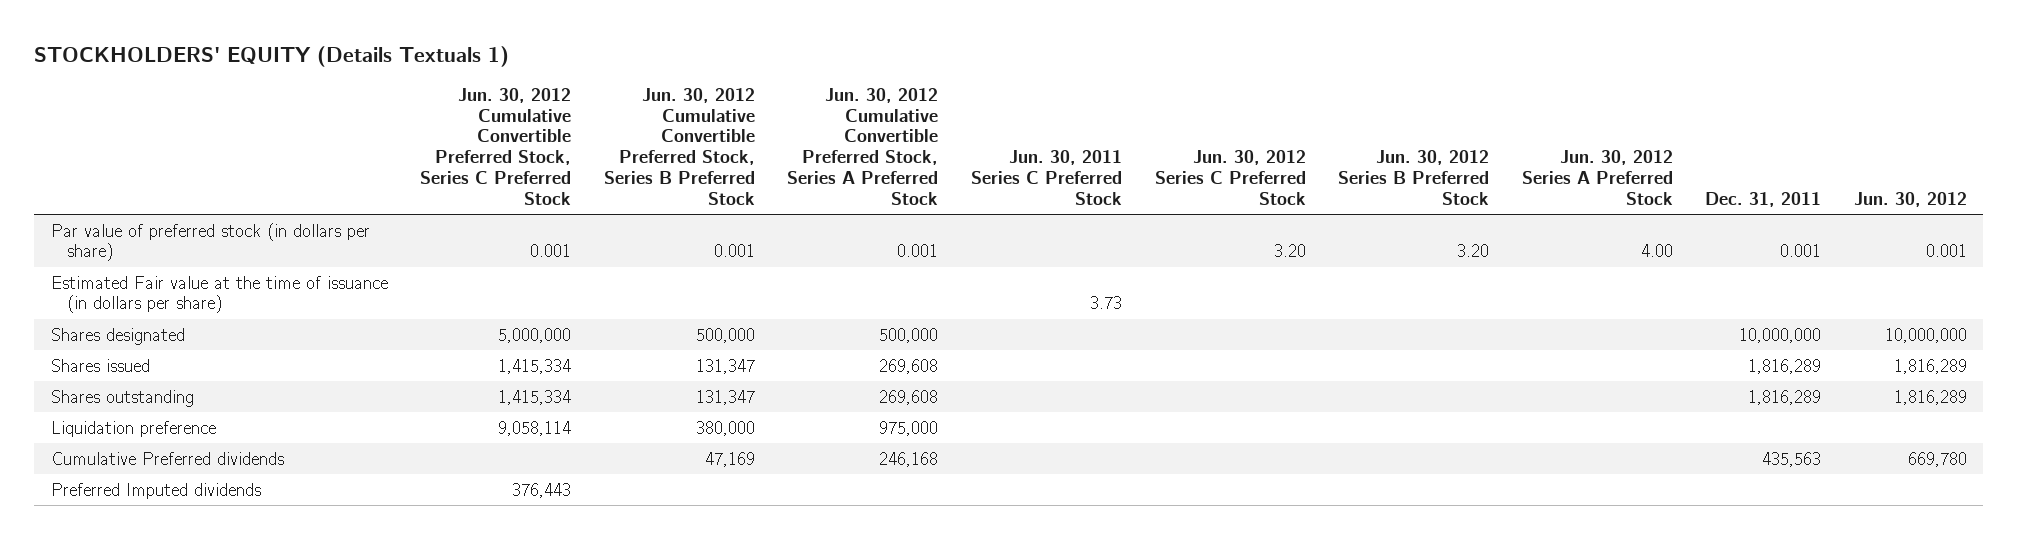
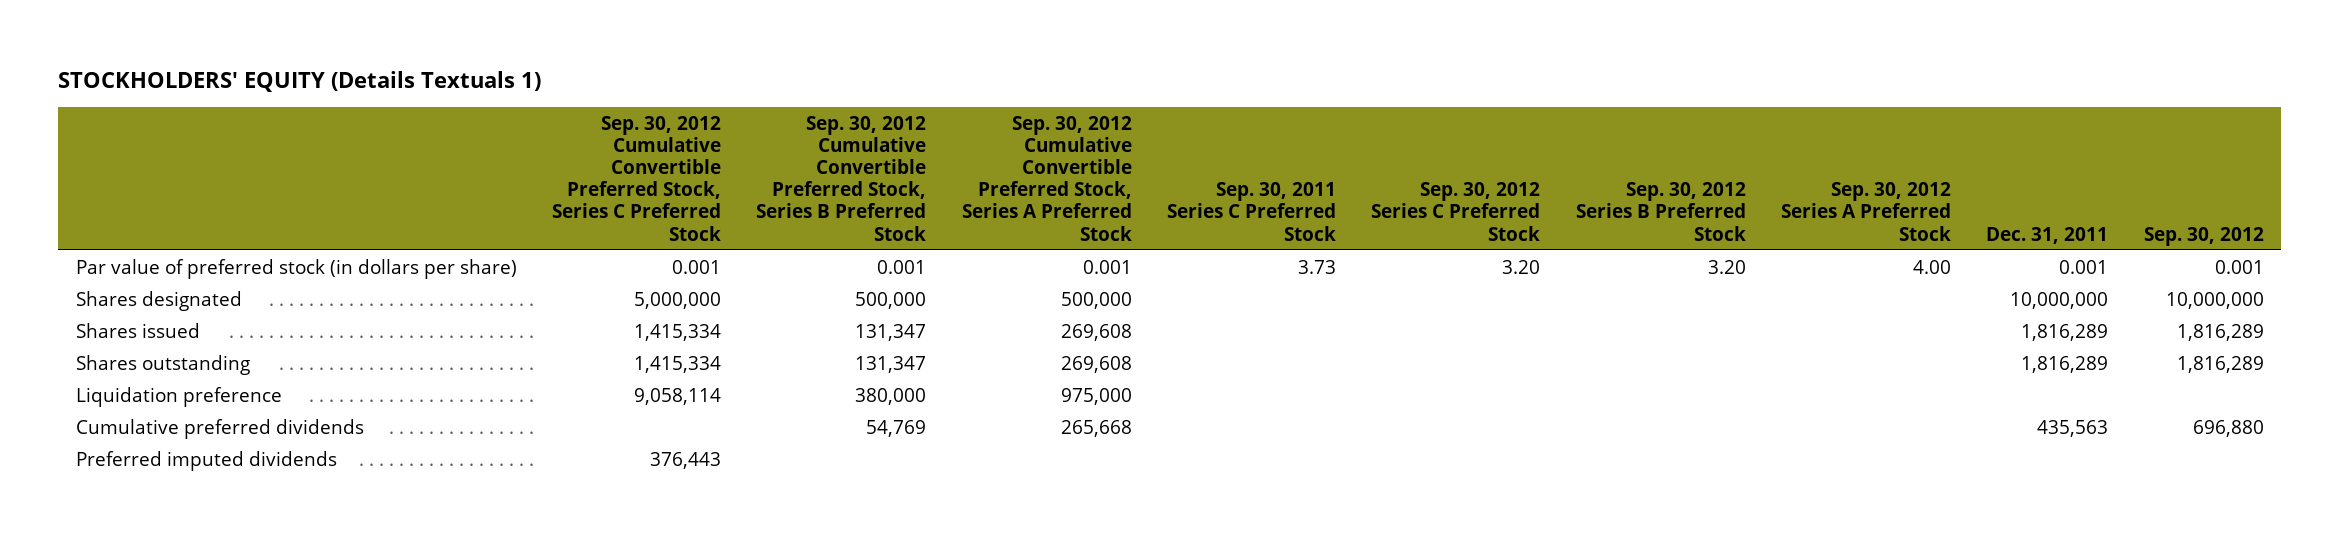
[420,87,572,205] Jun. 30, 2012 Cumulative Convertible Preferred Stock, Series C Preferred Stock -> none
[603,87,755,205] Jun. 30, 2012 Cumulative Convertible Preferred Stock, Series B Preferred Stock -> none
[787,87,939,205] Jun. 30, 2012 Cumulative Convertible Preferred Stock, Series A Preferred Stock -> none
[970,150,1122,205] Jun. 30, 2011 Series C Preferred Stock -> none
[1154,150,1306,205] Jun. 30, 2012 Series C Preferred Stock -> none
[1338,150,1490,205] Jun. 30, 2012 Series B Preferred Stock -> none
[1521,150,1673,205] Jun. 30, 2012 Series A Preferred Stock -> none
[1854,191,1968,207] Jun. 30, 2012 -> none
none -> [552,115,722,241] Sep. 30, 2012 Cumulative Convertible Preferred Stock, Series C Preferred Stock
none -> [756,115,927,241] Sep. 30, 2012 Cumulative Convertible Preferred Stock, Series B Preferred Stock
none -> [961,115,1132,241] Sep. 30, 2012 Cumulative Convertible Preferred Stock, Series A Preferred Stock
none -> [1167,182,1337,241] Sep. 30, 2011 Series C Preferred Stock
none -> [1371,182,1541,241] Sep. 30, 2012 Series C Preferred Stock
none -> [1575,182,1746,241] Sep. 30, 2012 Series B Preferred Stock
none -> [1781,182,1952,241] Sep. 30, 2012 Series A Preferred Stock
none -> [2143,226,2264,246] Sep. 30, 2012
[50,275,388,314] Estimated Fair value at the time of issuance (in dollars per share) -> none
[50,451,284,465] Cumulative Preferred dividends -> [75,418,364,439] Cumulative preferred dividends
[50,482,261,499] Preferred Imputed dividends -> [75,450,337,471] Preferred imputed dividends

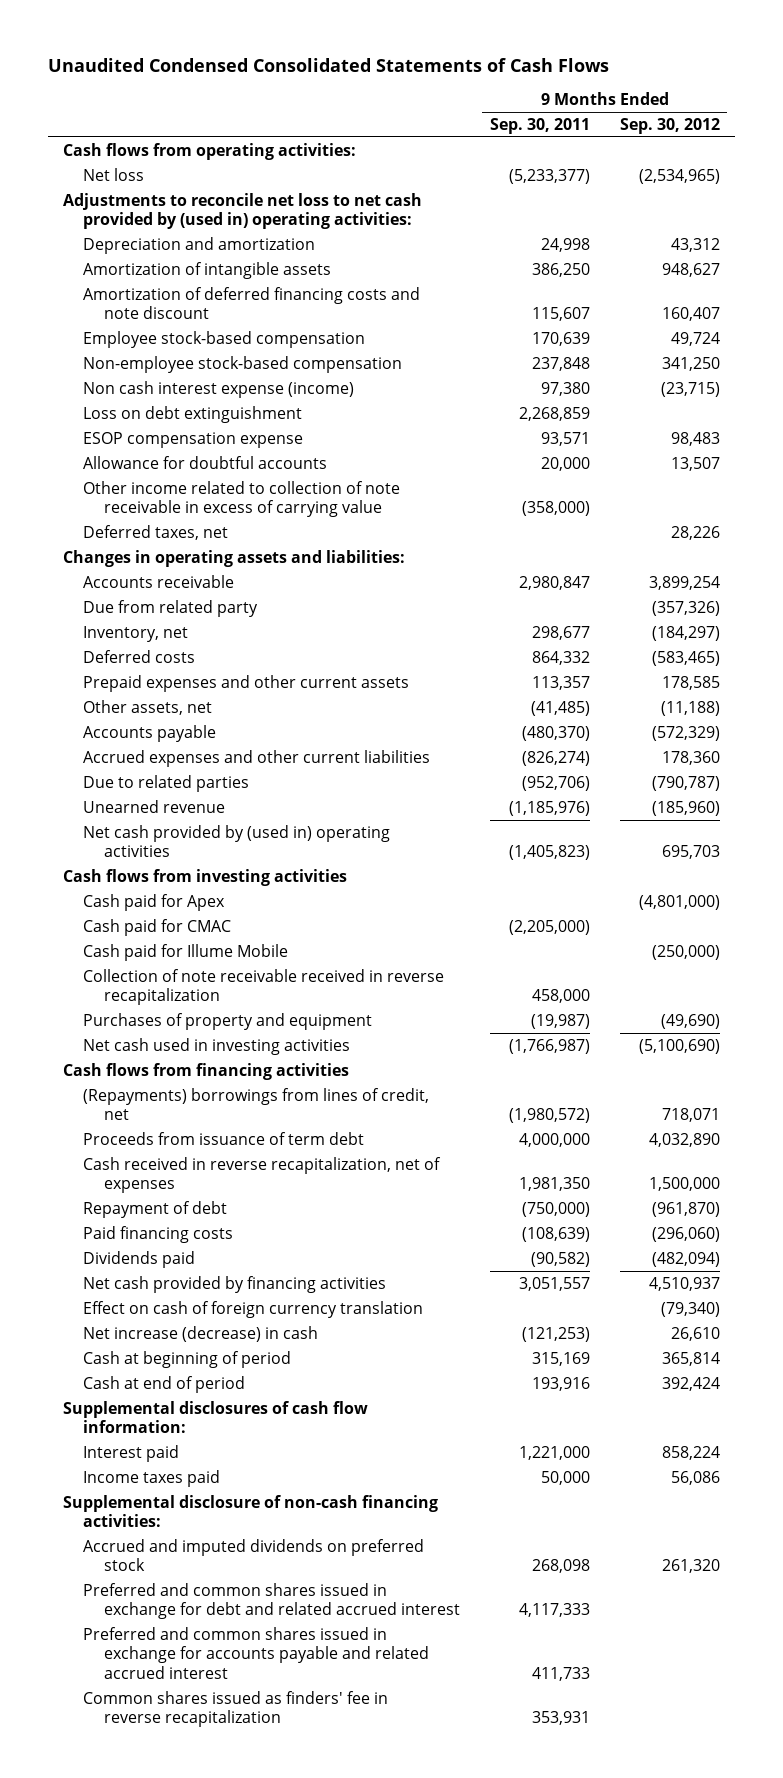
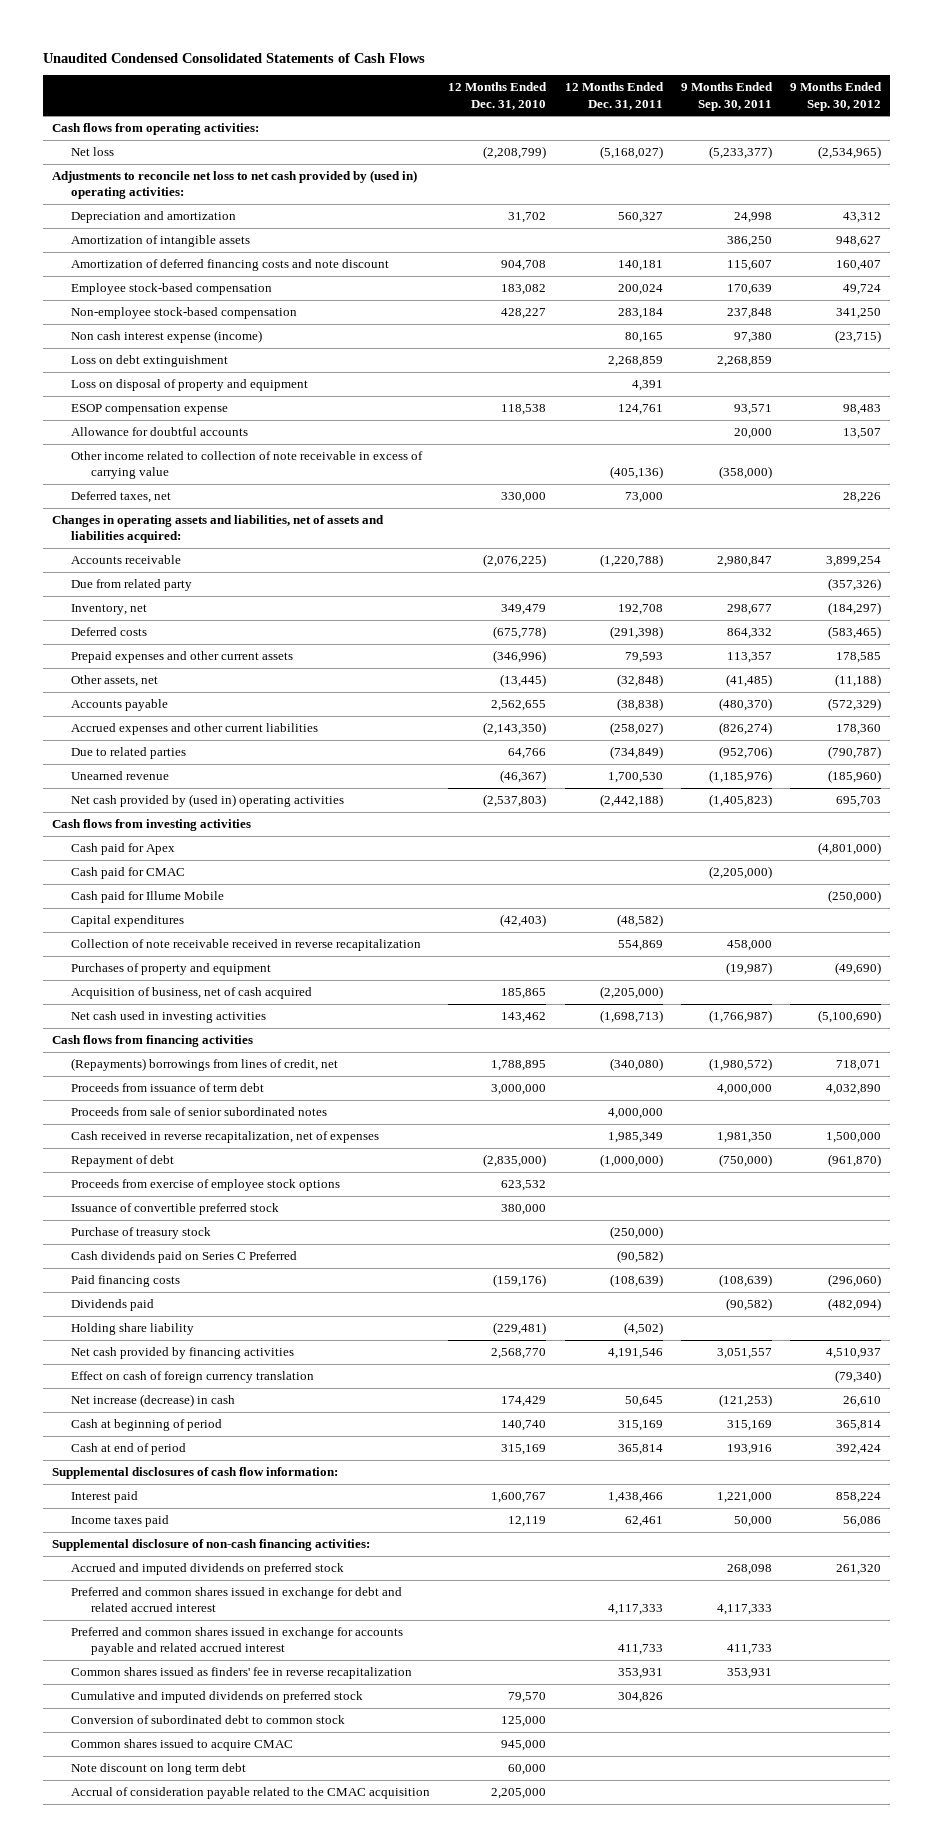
none -> [448,82,548,110] 12 Months Ended Dec. 31, 2010
none -> [564,82,664,110] 12 Months Ended Dec. 31, 2011
none -> [71,379,309,392] Loss on disposal of property and equipment
[63,549,406,567] Changes in operating assets and liabilities: -> [51,515,384,544] Changes in operating assets and liabilities, net of assets and liabilities acquired:
none -> [71,915,185,928] Capital expenditures
none -> [71,987,313,1000] Acquisition of business, net of cash acquired
none -> [71,1107,328,1117] Proceeds from sale of senior subordinated notes
none -> [71,1179,341,1192] Proceeds from exercise of employee stock options
none -> [71,1203,280,1216] Issuance of convertible preferred stock
none -> [71,1227,212,1240] Purchase of treasury stock
none -> [71,1251,298,1264] Cash dividends paid on Series C Preferred
none -> [71,1323,195,1336] Holding share liability
none -> [71,1691,364,1704] Cumulative and imputed dividends on preferred stock
none -> [71,1715,346,1725] Conversion of subordinated debt to common stock
none -> [71,1739,294,1752] Common shares issued to acquire CMAC
none -> [71,1763,247,1776] Note discount on long term debt
none -> [71,1787,431,1800] Accrual of consideration payable related to the CMAC acquisition

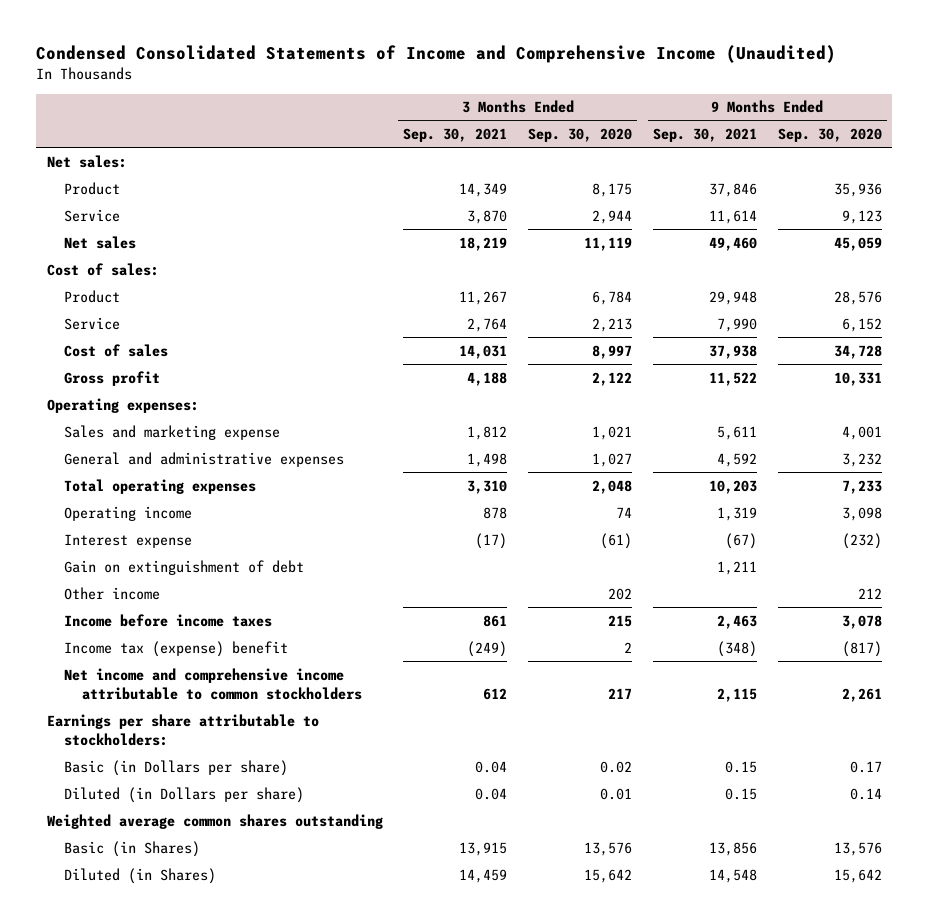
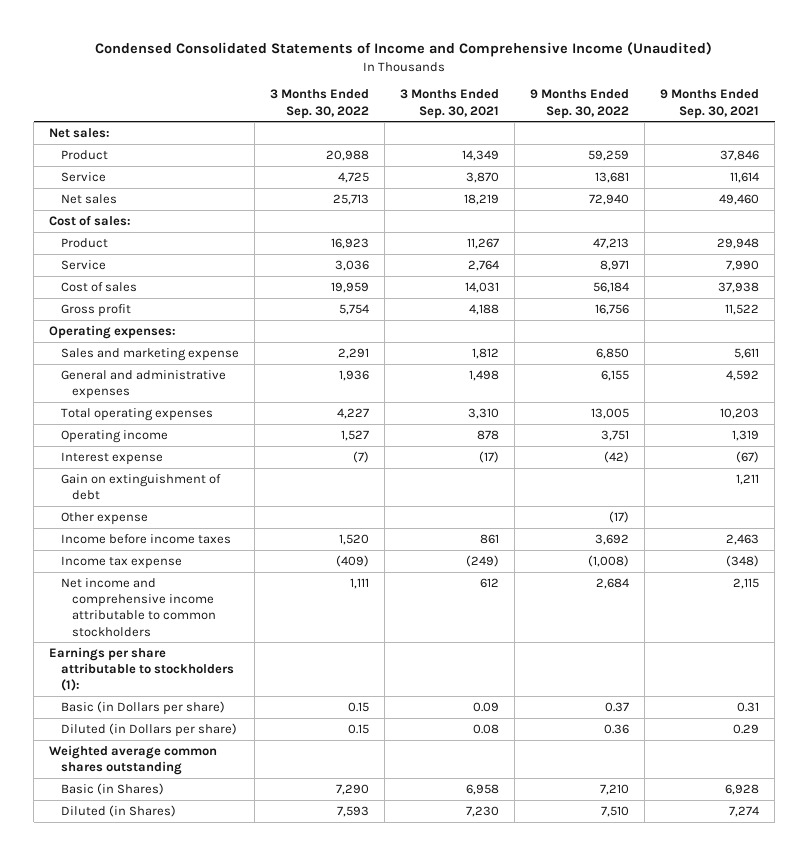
[528,128,633,143] Sep. 30, 2020 -> none
[777,128,882,143] Sep. 30, 2020 -> none
none -> [269,89,369,119] 3 Months Ended Sep. 30, 2022
none -> [530,89,630,119] 9 Months Ended Sep. 30, 2022
[64,586,161,600] Other income -> [60,511,148,525] Other expense
[64,640,289,657] Income tax (expense) benefit -> [60,555,182,569] Income tax expense
[46,713,319,746] Earnings per share attributable to stockholders: -> [49,646,234,692] Earnings per share attributable to stockholders (1):
[475,760,508,773] 0.04 -> [473,701,500,712] 0.09
[724,760,757,773] 0.15 -> [737,701,760,712] 0.31
[475,787,508,800] 0.04 -> [473,723,500,734] 0.08
[724,787,757,800] 0.15 -> [733,723,760,734] 0.29
[459,841,508,856] 13,915 -> [466,783,500,795] 6,958
[708,841,757,856] 13,856 -> [725,783,760,795] 6,928
[459,868,508,883] 14,459 -> [466,805,500,817] 7,230
[708,868,757,883] 14,548 -> [729,805,760,817] 7,274

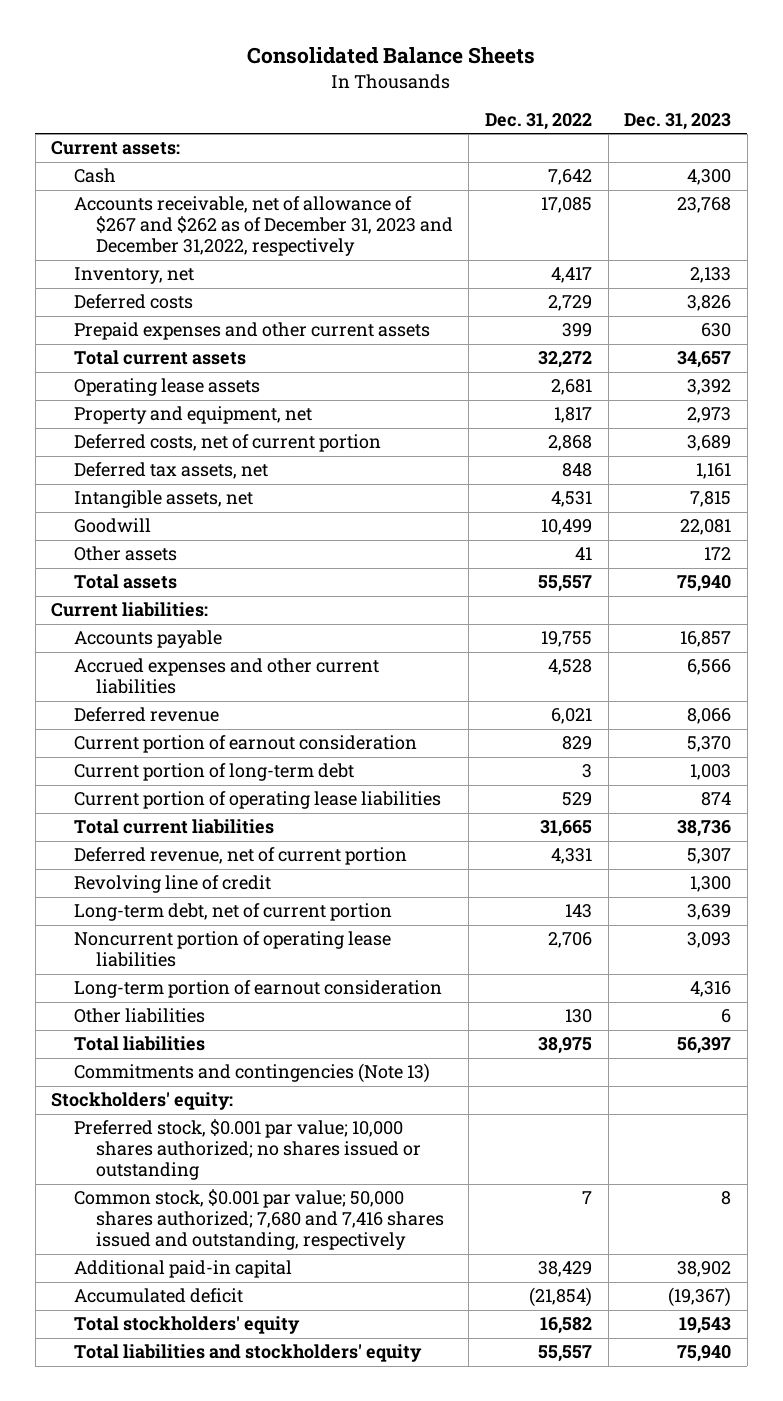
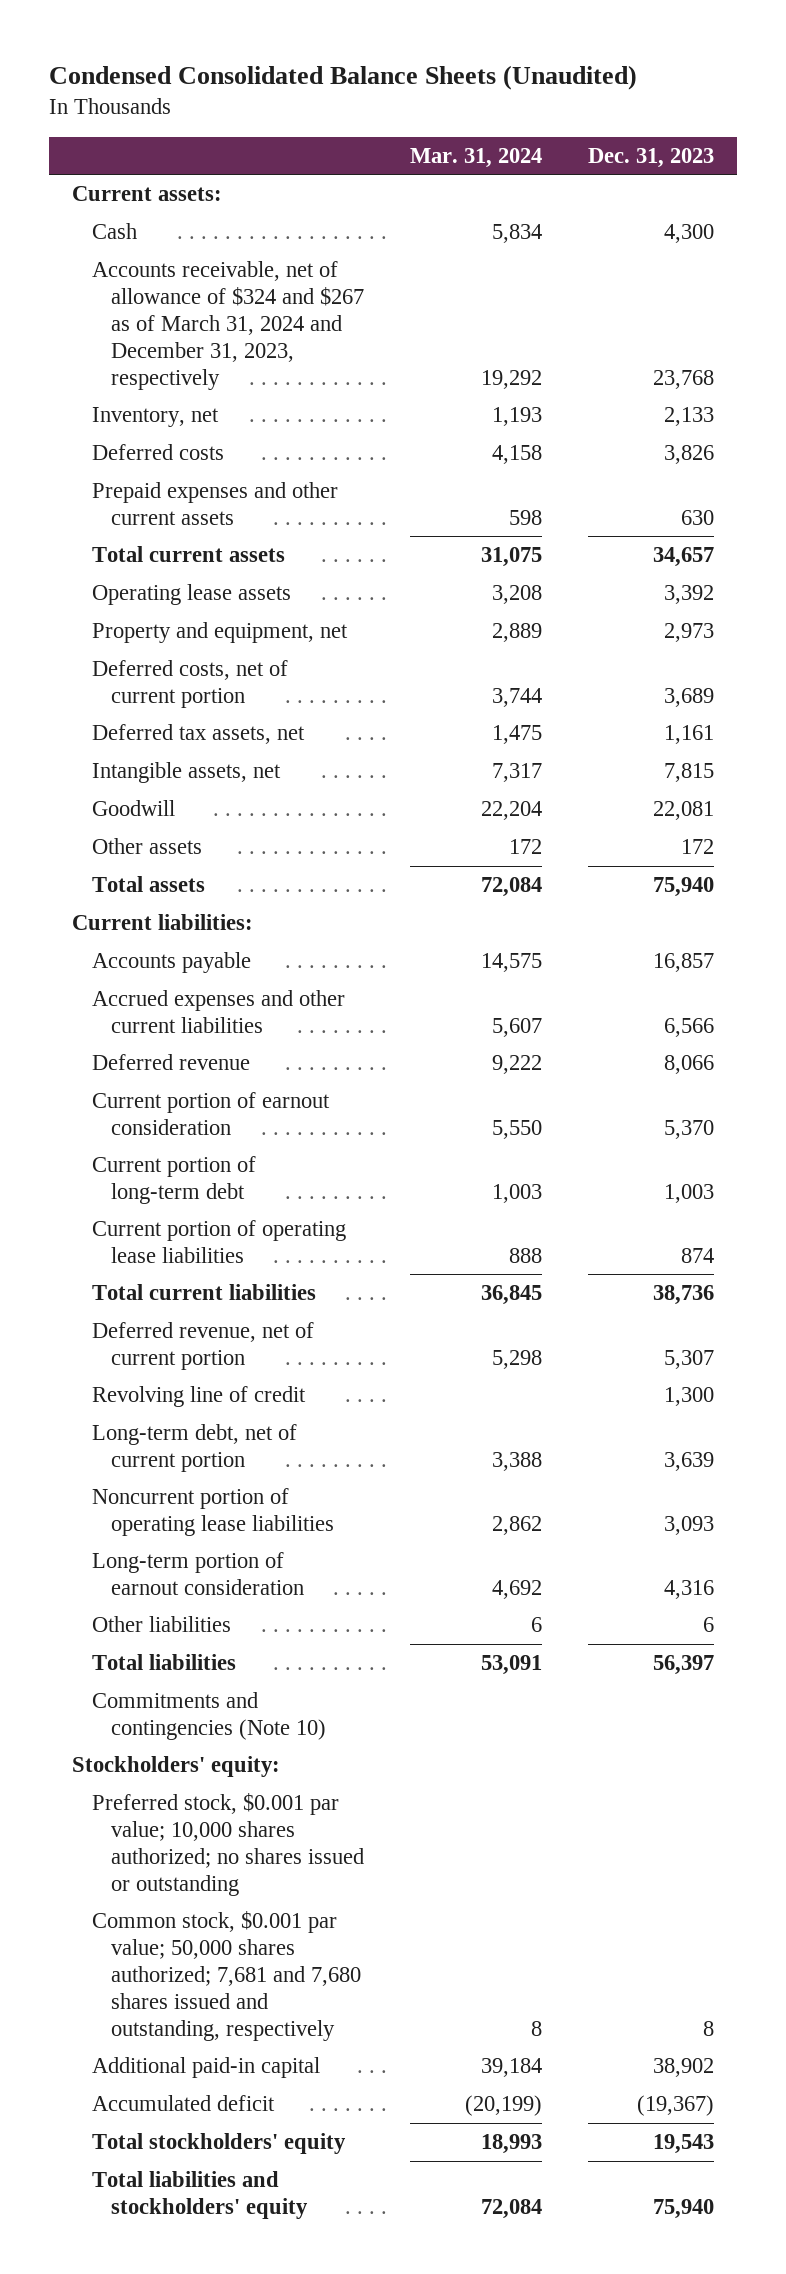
[247,47,536,65] Consolidated Balance Sheets -> [48,64,637,90] Condensed Consolidated Balance Sheets (Unaudited)
[485,113,593,131] Dec. 31, 2022 -> none
none -> [410,147,543,168] Mar. 31, 2024
[73,196,453,257] Accounts receivable, net of allowance of $267 and $262 as of December 31, 2023 and December 31,2022, respectively -> [91,261,365,390] Accounts receivable, net of allowance of $324 and $267 as of March 31, 2024 and December 31, 2023, respectively
[73,1063,430,1084] Commitments and contingencies (Note 13) -> [91,1692,327,1740] Commitments and contingencies (Note 10)
[73,1189,444,1251] Common stock, $0.001 par value; 50,000 shares authorized; 7,680 and 7,416 shares issued and outstanding, respectively -> [91,1911,362,2041] Common stock, $0.001 par value; 50,000 shares authorized; 7,681 and 7,680 shares issued and outstanding, respectively

